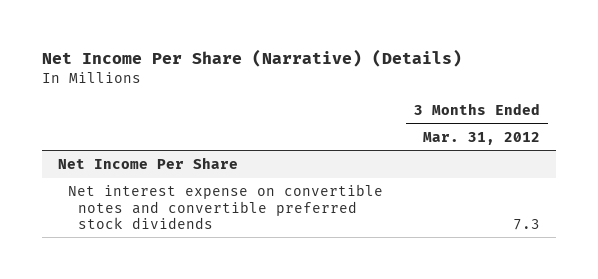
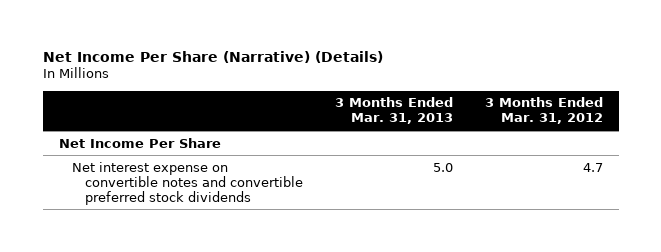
none -> [334,97,453,125] 3 Months Ended Mar. 31, 2013
[513,218,541,230] 7.3 -> [582,162,603,172] 4.7

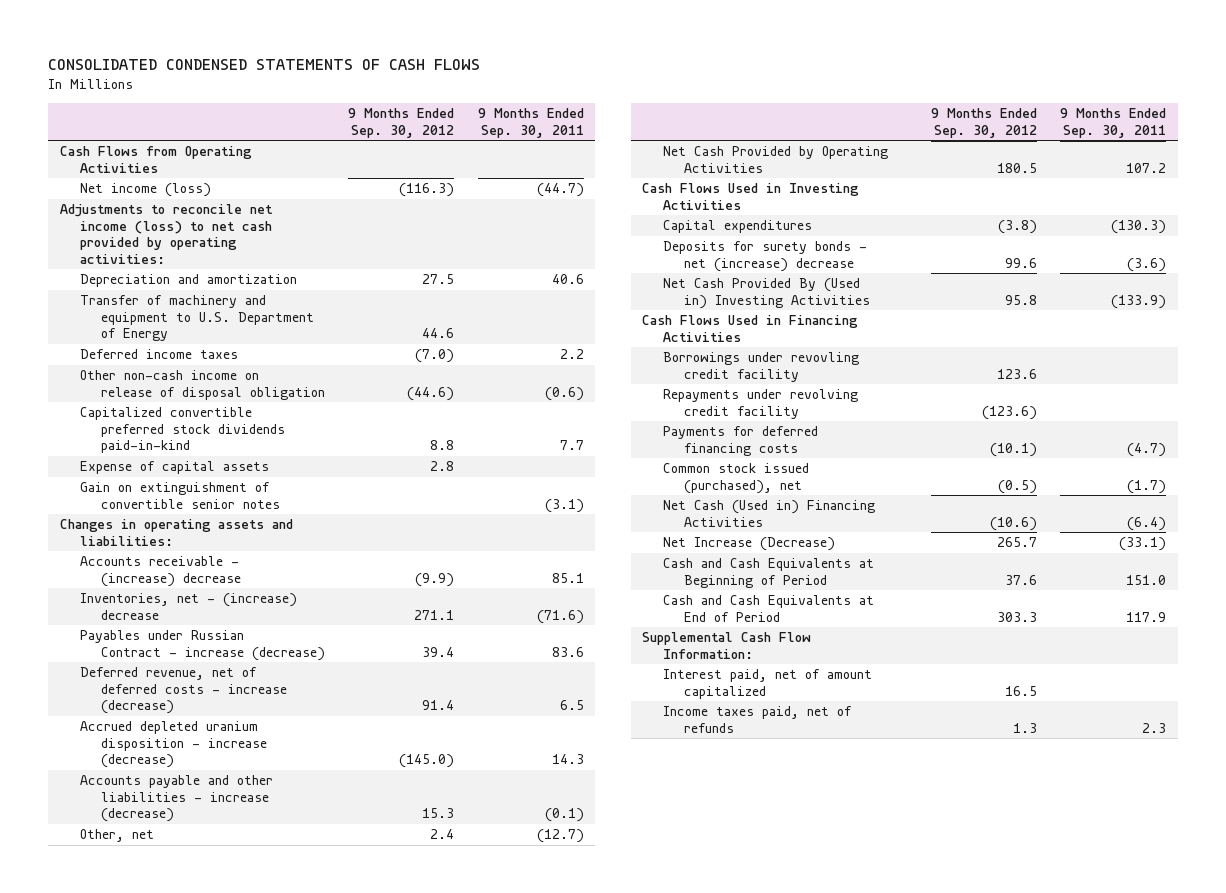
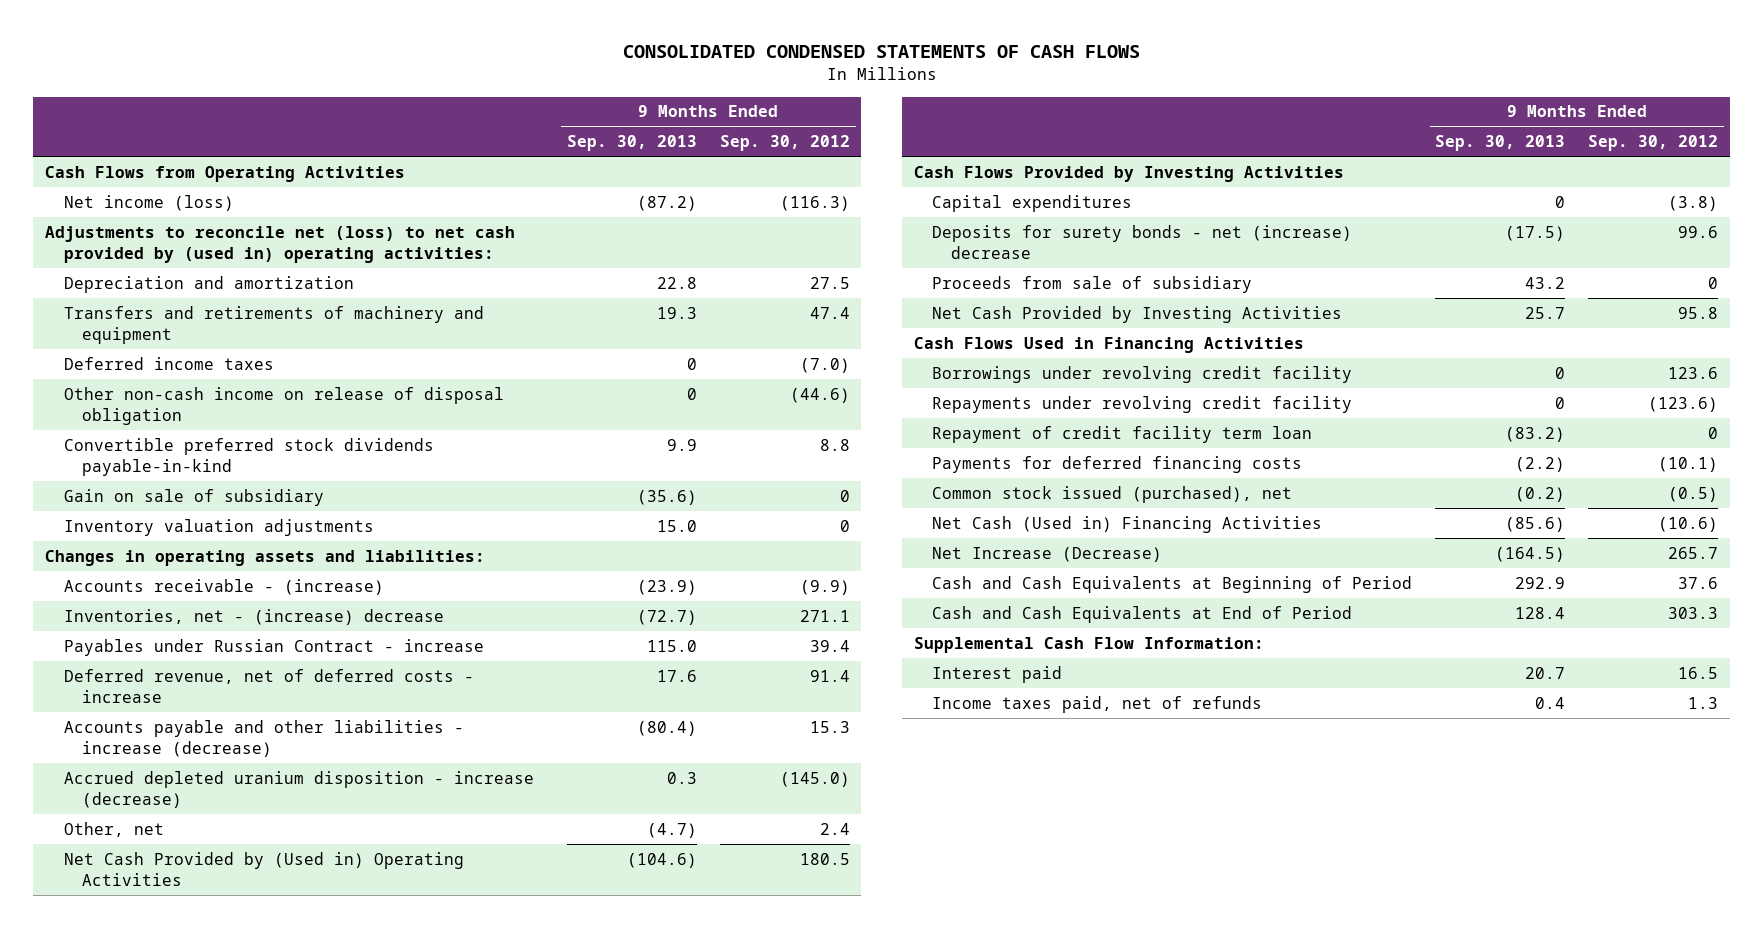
[477,108,584,138] 9 Months Ended Sep. 30, 2011 -> none
none -> [566,135,697,152] Sep. 30, 2013
[59,204,273,264] Adjustments to reconcile net income (loss) to net cash provided by operating activities: -> [44,225,515,263] Adjustments to reconcile net (loss) to net cash provided by (used in) operating activities:
[80,295,315,342] Transfer of machinery and equipment to U.S. Department of Energy -> none
none -> [63,305,484,344] Transfers and retirements of machinery and equipment
[80,461,270,475] Expense of capital assets -> none
[80,482,281,509] Gain on extinguishment of convertible senior notes -> none
[80,407,286,454] Capitalized convertible preferred stock dividends paid-in-kind -> [63,437,434,476] Convertible preferred stock dividends payable-in-kind
none -> [63,488,324,506] Gain on sale of subsidiary
none -> [63,518,374,536] Inventory valuation adjustments
[80,556,242,587] Accounts receivable - (increase) decrease -> [63,578,384,595] Accounts receivable - (increase)
[80,630,326,661] Payables under Russian Contract - increase (decrease) -> [63,638,484,656] Payables under Russian Contract - increase
[80,667,288,715] Deferred revenue, net of deferred costs - increase (decrease) -> [63,668,474,703] Deferred revenue, net of deferred costs - increase
[80,721,268,769] Accrued depleted uranium disposition - increase (decrease) -> [63,770,534,808] Accrued depleted uranium disposition - increase (decrease)
[662,146,888,173] Net Cash Provided by Operating Activities -> [63,851,464,886] Net Cash Provided by (Used in) Operating Activities
[642,183,860,210] Cash Flows Used in Investing Activities -> [913,165,1344,182] Cash Flows Provided by Investing Activities
none -> [932,275,1253,293] Proceeds from sale of subsidiary
[662,278,870,309] Net Cash Provided By (Used in) Investing Activities -> [932,305,1343,323] Net Cash Provided by Investing Activities
[662,352,859,382] Borrowings under revovling credit facility -> [932,365,1353,383] Borrowings under revolving credit facility
none -> [932,425,1313,443] Repayment of credit facility term loan
[662,669,872,699] Interest paid, net of amount capitalized -> [932,665,1063,683] Interest paid

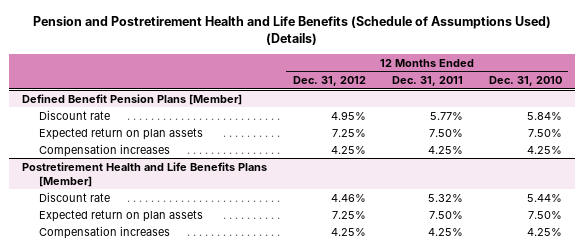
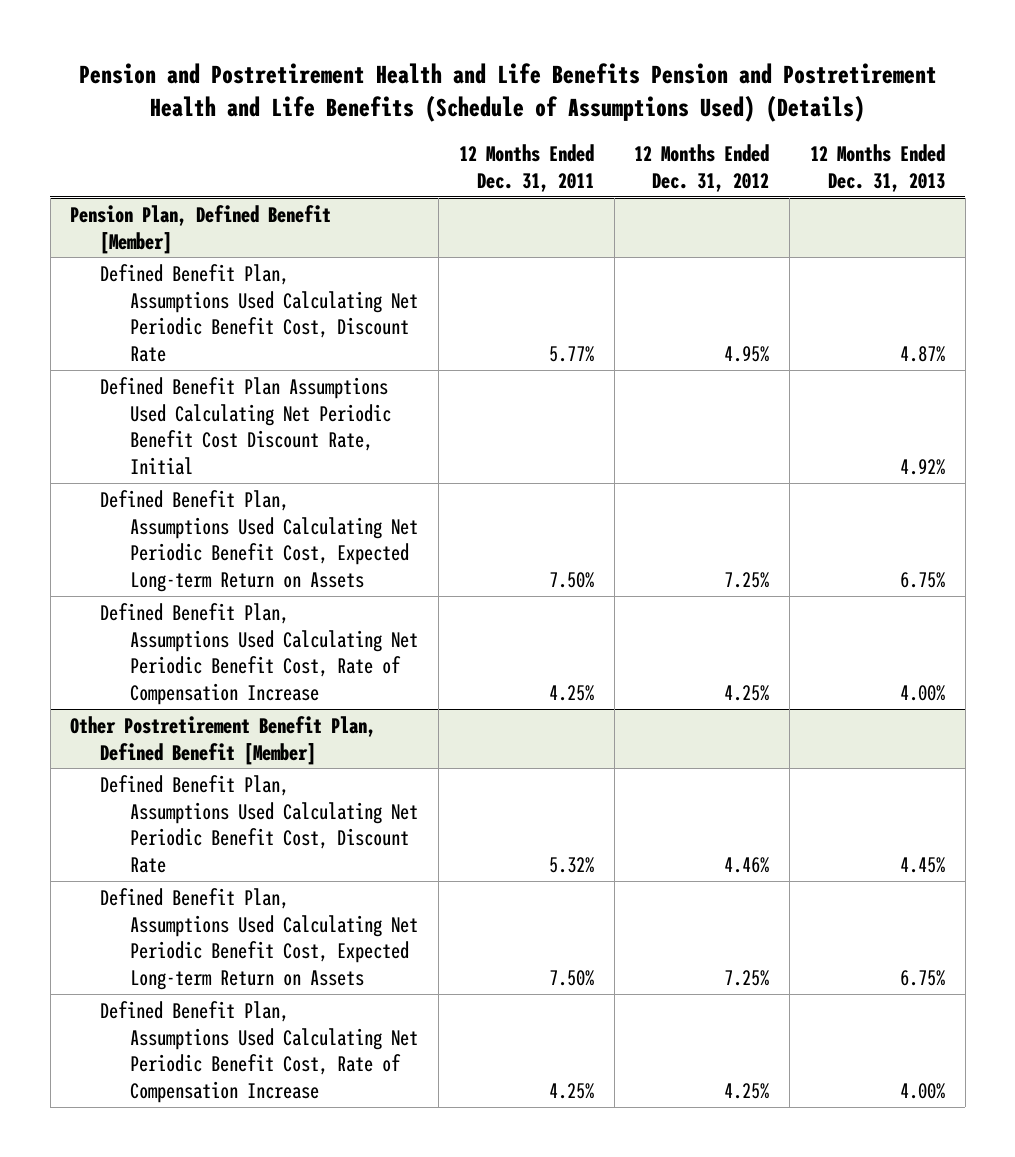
[32,16,551,46] Pension and Postretirement Health and Life Benefits (Schedule of Assumptions Used) (Details) -> [78,63,937,122] Pension and Postretirement Health and Life Benefits Pension and Postretirement Health and Life Benefits (Schedule of Assumptions Used) (Details)
[488,76,562,87] Dec. 31, 2010 -> none
none -> [809,143,945,192] 12 Months Ended Dec. 31, 2013
[21,161,267,187] Postretirement Health and Life Benefits Plans [Member] -> none
[21,93,242,105] Defined Benefit Pension Plans [Member] -> [70,204,332,254] Pension Plan, Defined Benefit [Member]
[38,109,110,120] Discount rate -> [100,263,419,363] Defined Benefit Plan, Assumptions Used Calculating Net Periodic Benefit Cost, Discount Rate
none -> [100,376,392,476] Defined Benefit Plan Assumptions Used Calculating Net Periodic Benefit Cost Discount Rate, Initial
[38,127,203,140] Expected return on plan assets -> [100,489,419,593] Defined Benefit Plan, Assumptions Used Calculating Net Periodic Benefit Cost, Expected Long-term Return on Assets
[38,143,170,157] Compensation increases -> [100,602,419,706] Defined Benefit Plan, Assumptions Used Calculating Net Periodic Benefit Cost, Rate of Compensation Increase
none -> [70,715,377,765] Other Postretirement Benefit Plan, Defined Benefit [Member]
[38,191,110,202] Discount rate -> [100,774,419,874] Defined Benefit Plan, Assumptions Used Calculating Net Periodic Benefit Cost, Discount Rate
[38,209,203,222] Expected return on plan assets -> [100,887,419,991] Defined Benefit Plan, Assumptions Used Calculating Net Periodic Benefit Cost, Expected Long-term Return on Assets
[38,225,170,239] Compensation increases -> [100,1000,419,1104] Defined Benefit Plan, Assumptions Used Calculating Net Periodic Benefit Cost, Rate of Compensation Increase

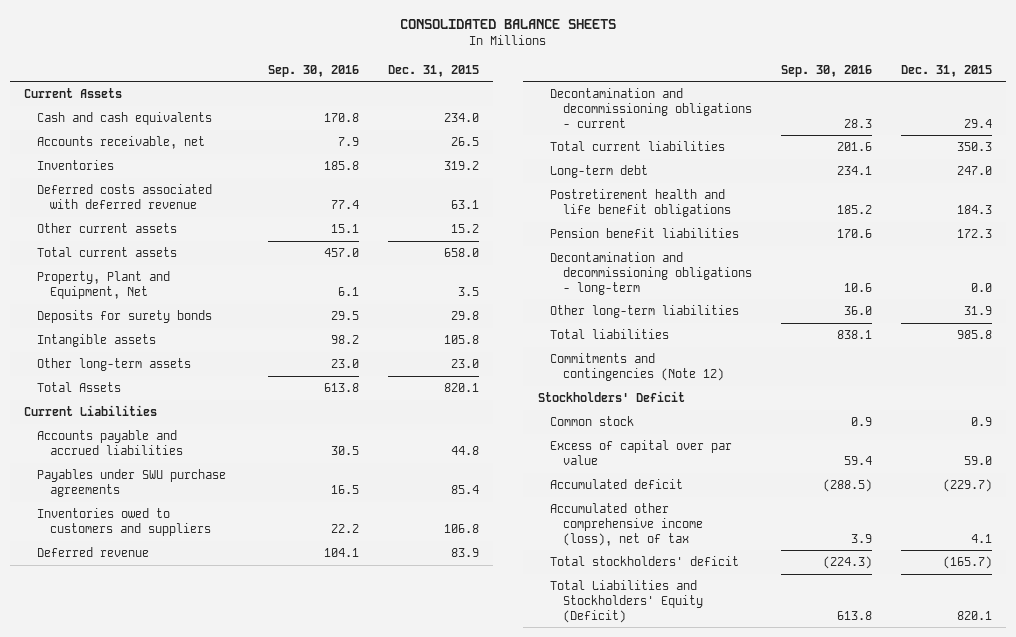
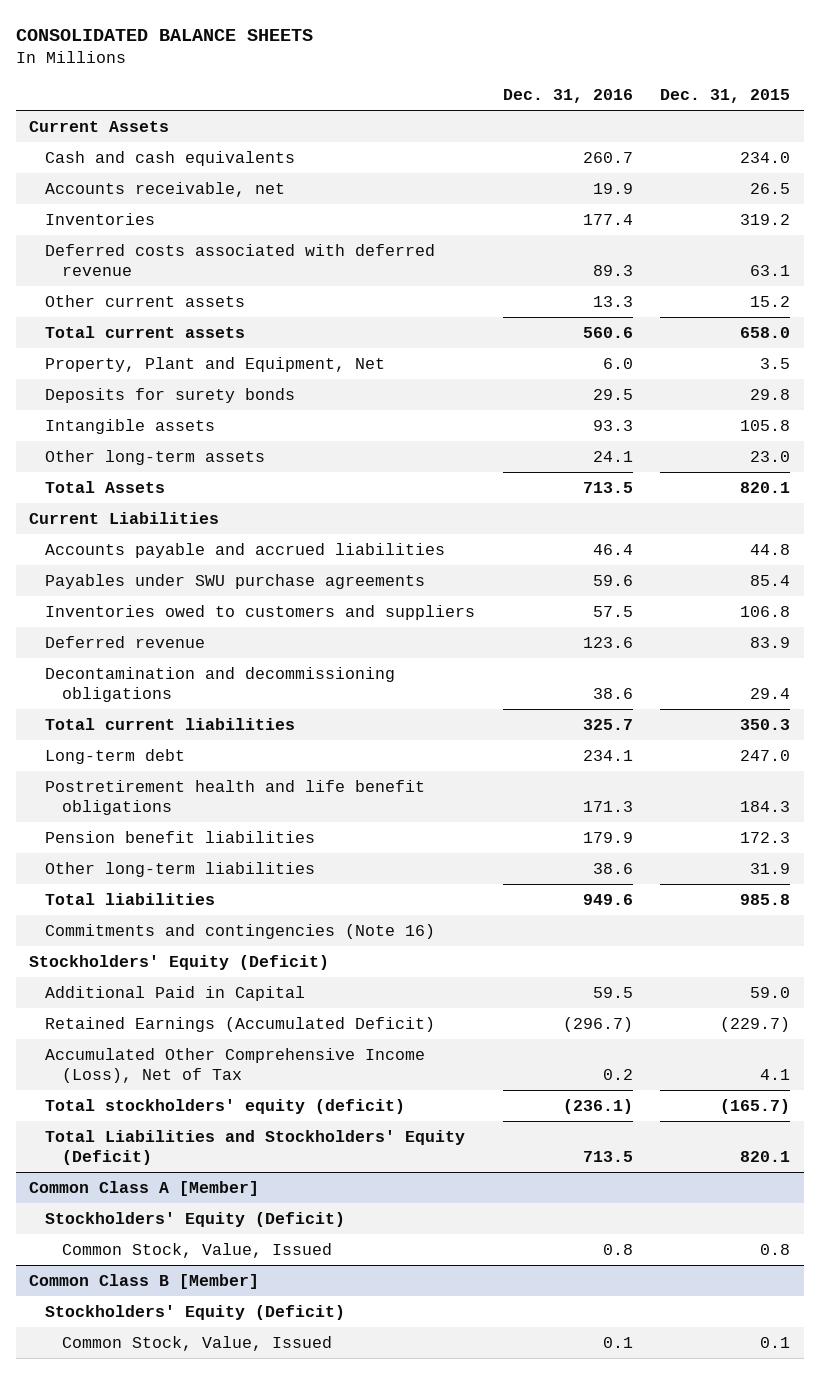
[267,64,359,77] Sep. 30, 2016 -> none
none -> [502,89,633,104] Dec. 31, 2016
[550,88,753,128] Decontamination and decommissioning obligations - current -> [45,666,396,702] Decontamination and decommissioning obligations
[550,252,753,295] Decontamination and decommissioning obligations - long-term -> none
[550,416,635,427] Common stock -> none
[550,353,725,381] Commitments and contingencies (Note 12) -> [45,923,436,939] Commitments and contingencies (Note 16)
[537,391,685,403] Stockholders' Deficit -> [29,954,330,970] Stockholders' Equity (Deficit)
[550,440,733,465] Excess of capital over par value -> [45,985,306,1001] Additional Paid in Capital
[550,479,684,490] Accumulated deficit -> [45,1016,436,1032] Retained Earnings (Accumulated Deficit)
[550,503,704,546] Accumulated other comprehensive income (loss), net of tax -> [45,1047,426,1083] Accumulated Other Comprehensive Income (Loss), Net of Tax
[550,556,740,567] Total stockholders' deficit -> [45,1098,406,1114] Total stockholders' equity (deficit)
none -> [29,1180,260,1196] Common Class A [Member]
none -> [45,1211,346,1227] Stockholders' Equity (Deficit)
none -> [61,1242,332,1258] Common Stock, Value, Issued
none -> [29,1273,260,1289] Common Class B [Member]
none -> [45,1304,346,1320] Stockholders' Equity (Deficit)
none -> [61,1335,332,1351] Common Stock, Value, Issued

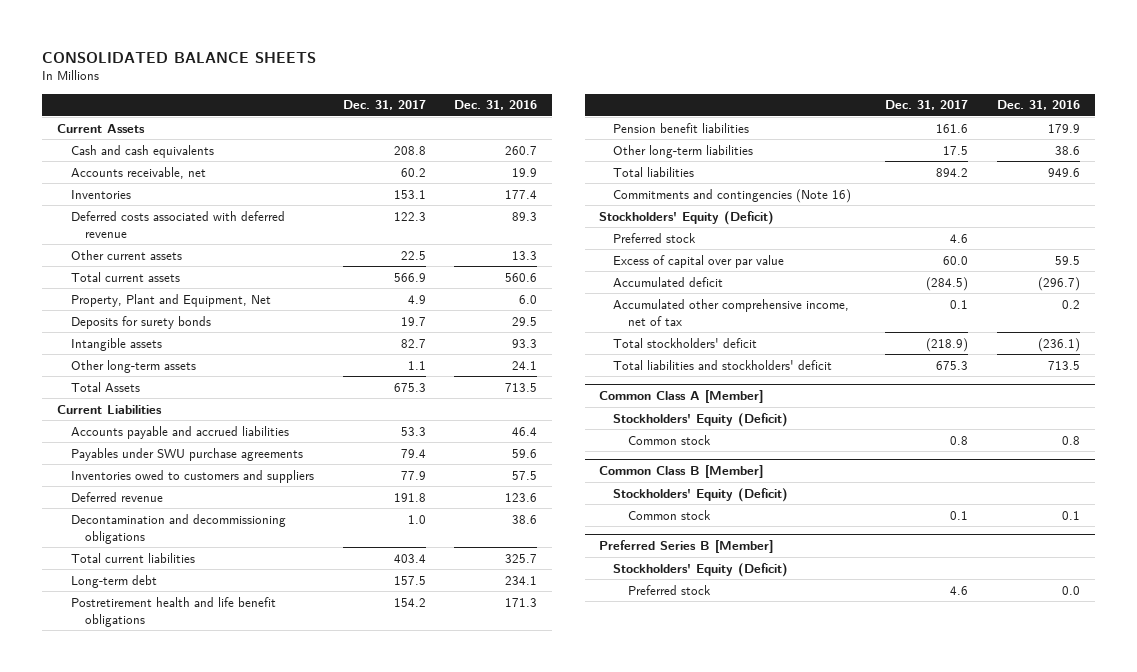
[659,89,790,104] Dec. 31, 2015 -> none
none -> [342,100,426,111] Dec. 31, 2017
none -> [613,232,697,243] Preferred stock
[45,985,306,1001] Additional Paid in Capital -> [613,254,785,268] Excess of capital over par value
[45,1016,436,1032] Retained Earnings (Accumulated Deficit) -> [613,276,724,287] Accumulated deficit
[45,1047,426,1083] Accumulated Other Comprehensive Income (Loss), Net of Tax -> [613,298,850,326] Accumulated other comprehensive income, net of tax
[45,1098,406,1114] Total stockholders' equity (deficit) -> [613,337,758,348] Total stockholders' deficit
[45,1129,466,1165] Total Liabilities and Stockholders' Equity (Deficit) -> [613,359,833,370] Total liabilities and stockholders' deficit
[61,1242,332,1258] Common Stock, Value, Issued -> [627,434,711,445] Common stock
[61,1335,332,1351] Common Stock, Value, Issued -> [627,509,711,520] Common stock
none -> [599,540,774,554] Preferred Series B [Member]
none -> [613,562,789,577] Stockholders' Equity (Deficit)
none -> [627,584,711,595] Preferred stock

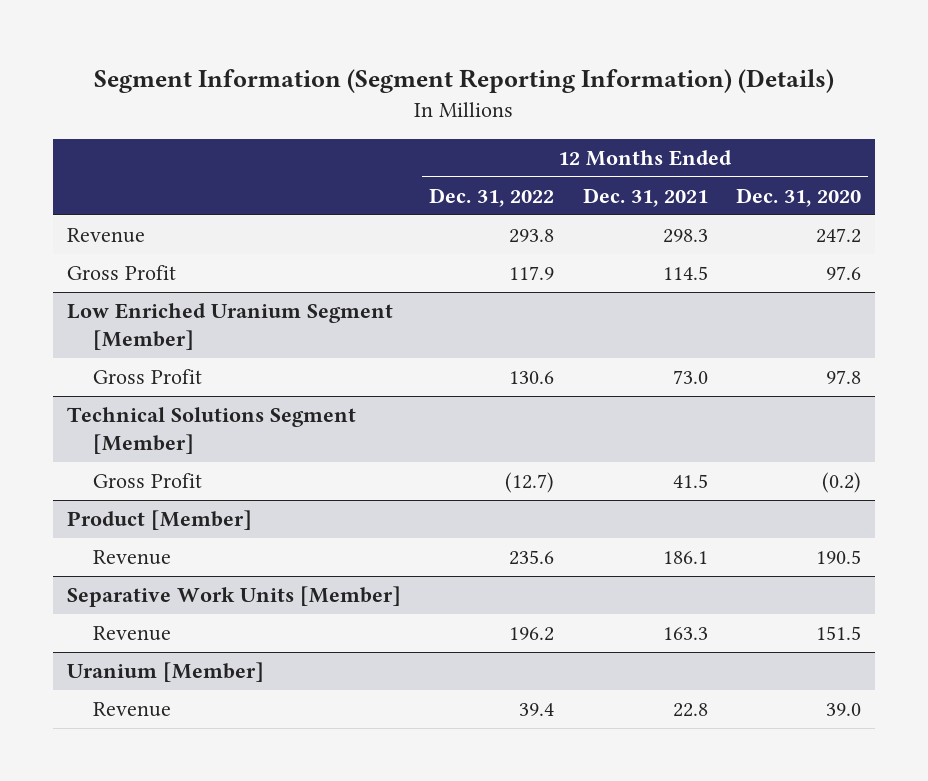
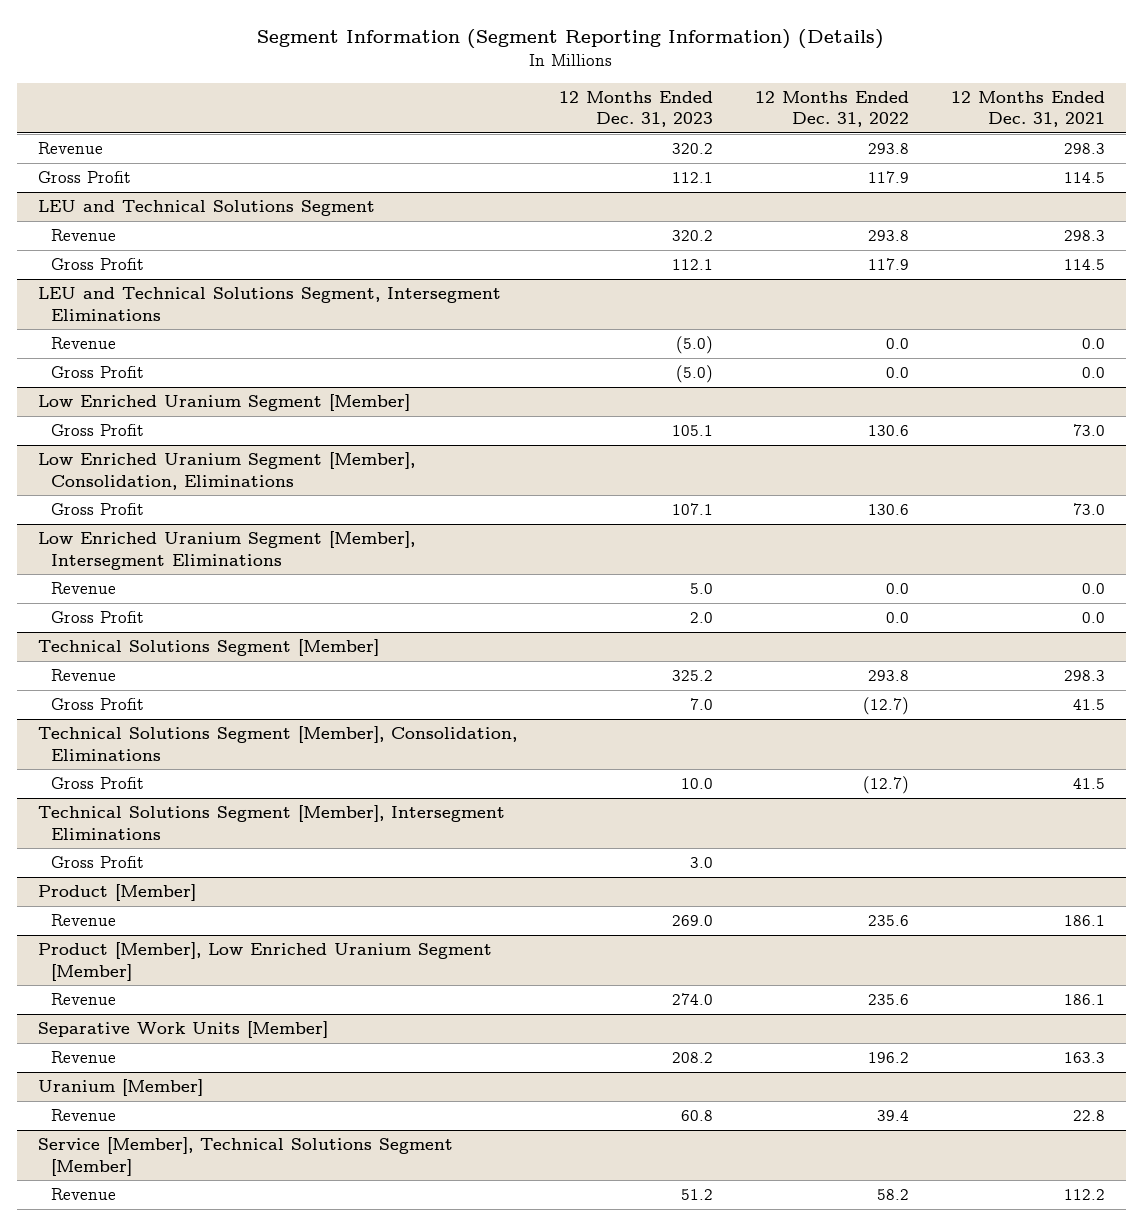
[736,187,862,207] Dec. 31, 2020 -> none
none -> [559,90,714,128] 12 Months Ended Dec. 31, 2023
none -> [38,200,376,217] LEU and Technical Solutions Segment
none -> [50,229,116,242] Revenue
none -> [50,258,144,271] Gross Profit
none -> [38,287,502,321] LEU and Technical Solutions Segment, Intersegment Eliminations
none -> [50,337,116,350] Revenue
none -> [50,366,144,379] Gross Profit
none -> [38,452,416,490] Low Enriched Uranium Segment [Member], Consolidation, Eliminations
none -> [50,503,144,516] Gross Profit
none -> [38,531,416,570] Low Enriched Uranium Segment [Member], Intersegment Eliminations
none -> [50,582,116,595] Revenue
none -> [50,611,144,624] Gross Profit
none -> [50,669,116,682] Revenue
none -> [38,726,518,761] Technical Solutions Segment [Member], Consolidation, Eliminations
none -> [50,777,144,790] Gross Profit
none -> [38,805,506,840] Technical Solutions Segment [Member], Intersegment Eliminations
none -> [50,856,144,869] Gross Profit
none -> [38,942,493,981] Product [Member], Low Enriched Uranium Segment [Member]
none -> [50,993,116,1006] Revenue
none -> [38,1137,454,1176] Service [Member], Technical Solutions Segment [Member]
none -> [50,1188,116,1201] Revenue

